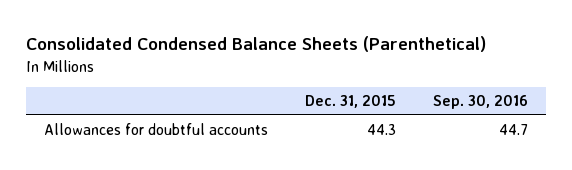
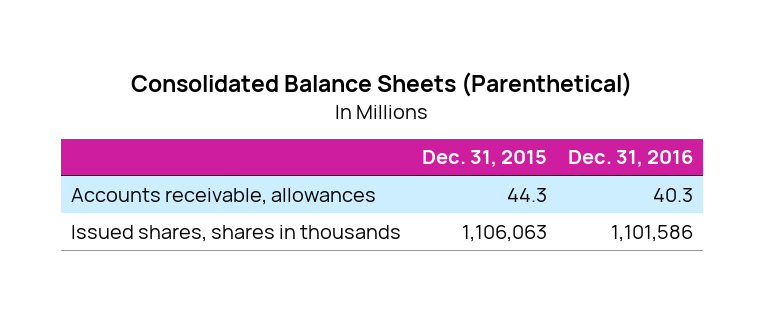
[25,36,486,53] Consolidated Condensed Balance Sheets (Parenthetical) -> [131,71,633,97] Consolidated Balance Sheets (Parenthetical)
[432,95,528,110] Sep. 30, 2016 -> none
none -> [567,150,693,168] Dec. 31, 2016
[44,123,269,136] Allowances for doubtful accounts -> [71,187,377,205] Accounts receivable, allowances
none -> [71,224,402,242] Issued shares, shares in thousands

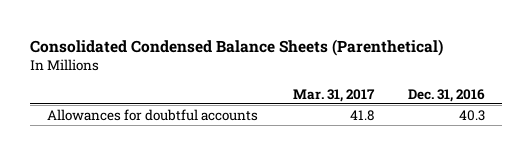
[131,71,633,97] Consolidated Balance Sheets (Parenthetical) -> [30,38,444,56] Consolidated Condensed Balance Sheets (Parenthetical)
[422,150,548,168] Dec. 31, 2015 -> none
none -> [292,88,375,102] Mar. 31, 2017
[71,224,402,242] Issued shares, shares in thousands -> none
[71,187,377,205] Accounts receivable, allowances -> [47,108,259,121] Allowances for doubtful accounts

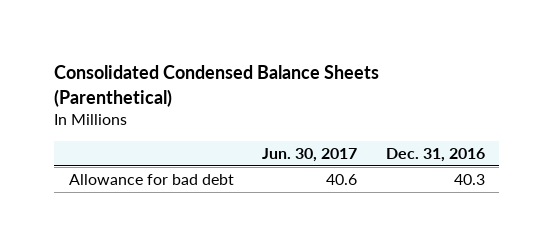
[292,88,375,102] Mar. 31, 2017 -> none
none -> [262,147,358,162] Jun. 30, 2017
[47,108,259,121] Allowances for doubtful accounts -> [68,174,234,186] Allowance for bad debt

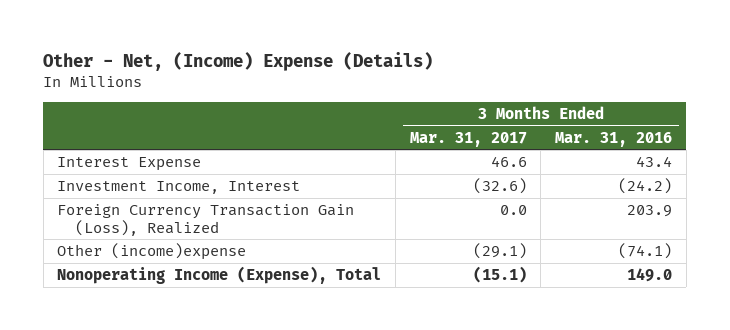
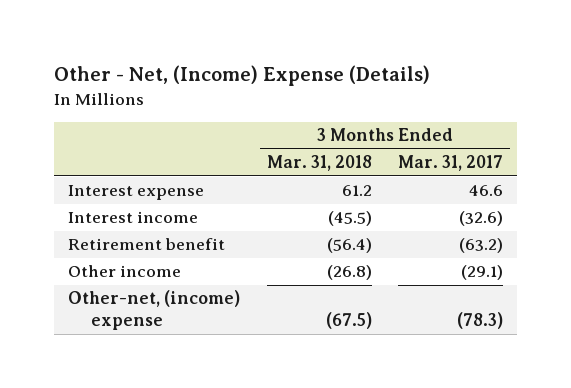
[555,131,673,147] Mar. 31, 2016 -> none
none -> [266,155,372,172] Mar. 31, 2018
[57,204,355,236] Foreign Currency Transaction Gain (Loss), Realized -> none
[57,157,202,172] Interest Expense -> [67,185,204,201] Interest expense
[57,181,301,195] Investment Income, Interest -> [67,211,198,224] Interest income
none -> [67,238,225,251] Retirement benefit
[57,243,247,261] Other (income)expense -> [67,265,181,278] Other income
[57,266,382,285] Nonoperating Income (Expense), Total -> [67,290,240,331] Other-net, (income) expense
[472,266,527,284] (15.1) -> [457,312,504,330] (78.3)

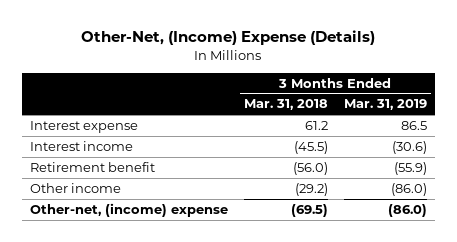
[54,65,431,87] Other - Net, (Income) Expense (Details) -> [81,29,376,45] Other-Net, (Income) Expense (Details)
[398,155,504,172] Mar. 31, 2017 -> none
none -> [344,99,428,111] Mar. 31, 2019
[326,238,372,254] (56.4) -> [292,161,328,175] (56.0)
[326,265,372,281] (26.8) -> [294,182,328,196] (29.2)
[325,312,372,330] (67.5) -> [290,203,328,217] (69.5)

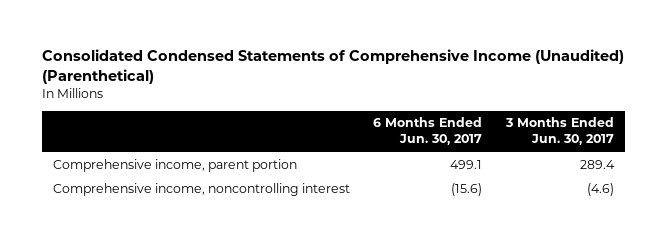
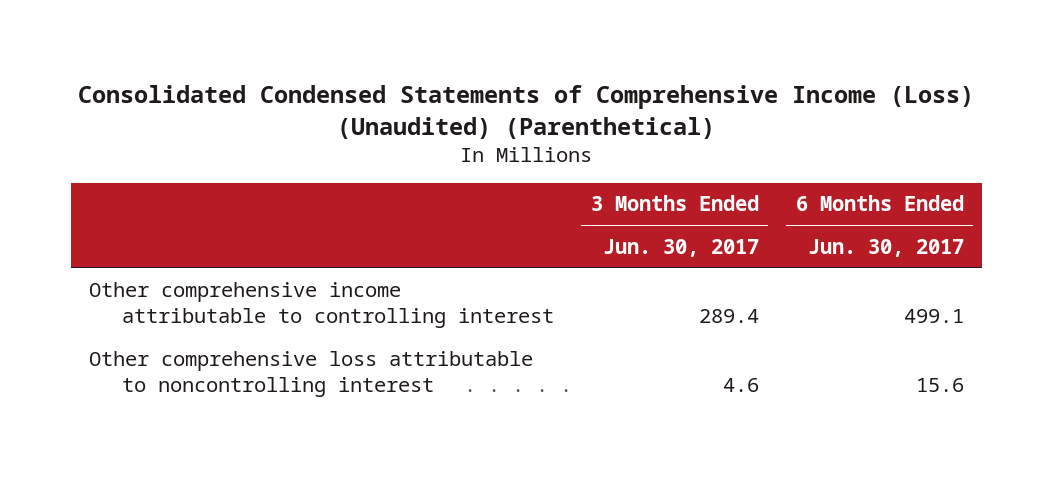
[41,49,624,84] Consolidated Condensed Statements of Comprehensive Income (Unaudited) (Parenthetical) -> [78,84,975,139] Consolidated Condensed Statements of Comprehensive Income (Loss) (Unaudited) (Parenthetical)
[53,158,298,172] Comprehensive income, parent portion -> [89,281,554,329] Other comprehensive income attributable to controlling interest
[53,182,351,196] Comprehensive income, noncontrolling interest -> [89,350,534,398] Other comprehensive loss attributable to noncontrolling interest
[451,182,483,196] (15.6) -> [915,378,964,393] 15.6
[586,182,614,196] (4.6) -> [722,378,759,393] 4.6

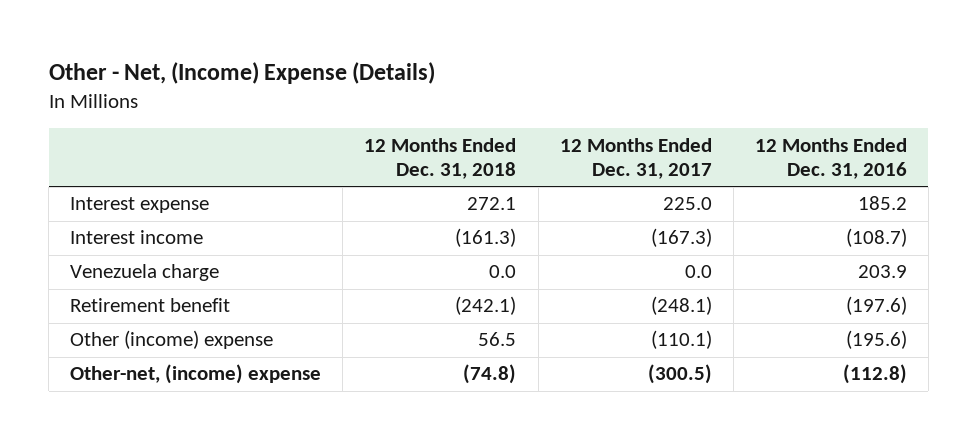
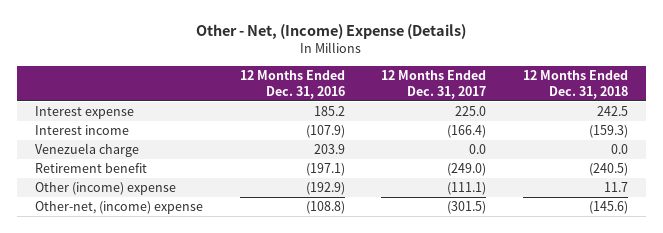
[467,197,517,211] 272.1 -> [596,106,628,117] 242.5
[455,228,517,248] (161.3) -> [588,125,628,139] (159.3)
[650,228,712,248] (167.3) -> [447,125,487,139] (166.4)
[845,228,907,248] (108.7) -> [305,125,345,139] (107.9)
[455,296,517,316] (242.1) -> [588,163,628,177] (240.5)
[650,296,712,316] (248.1) -> [447,163,487,177] (249.0)
[845,296,907,316] (197.6) -> [305,163,345,177] (197.1)
[478,332,517,347] 56.5 -> [603,182,628,193] 11.7
[650,330,712,350] (110.1) -> [447,182,487,196] (111.1)
[845,330,907,350] (195.6) -> [305,182,345,196] (192.9)
[463,364,517,385] (74.8) -> [588,201,628,215] (145.6)
[647,364,712,385] (300.5) -> [447,201,487,215] (301.5)
[842,364,907,385] (112.8) -> [305,201,345,215] (108.8)

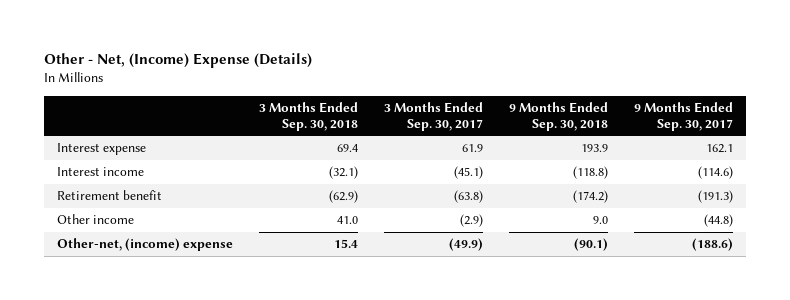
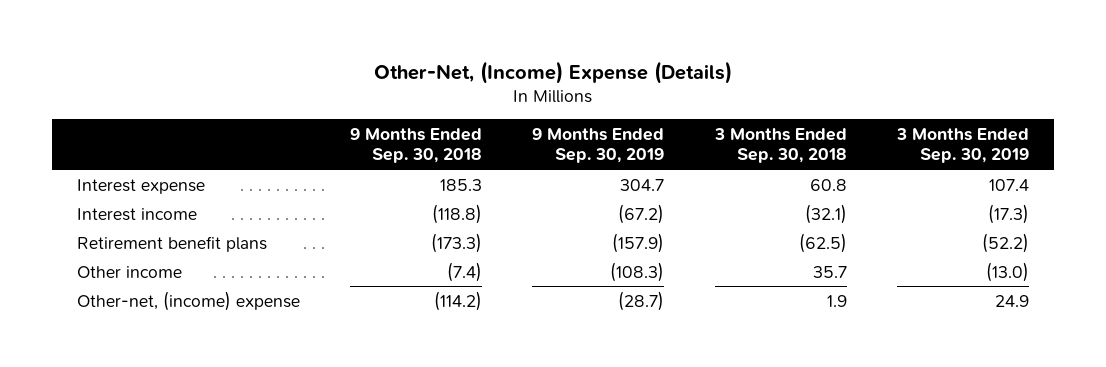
[43,53,312,69] Other - Net, (Income) Expense (Details) -> [373,60,732,84] Other-Net, (Income) Expense (Details)
[383,101,483,131] 3 Months Ended Sep. 30, 2017 -> none
[634,101,734,131] 9 Months Ended Sep. 30, 2017 -> none
none -> [532,127,665,164] 9 Months Ended Sep. 30, 2019
none -> [896,127,1030,164] 3 Months Ended Sep. 30, 2019
[336,144,358,153] 69.4 -> [809,178,847,191] 60.8
[580,144,608,153] 193.9 -> [440,178,483,191] 185.3
[56,190,162,201] Retirement benefit -> [76,235,267,252] Retirement benefit plans
[328,190,358,204] (62.9) -> [798,232,847,253] (62.5)
[572,190,608,204] (174.2) -> [431,232,483,253] (173.3)
[336,216,358,225] 41.0 -> [812,265,847,278] 35.7
[592,216,608,225] 9.0 -> [447,261,483,282] (7.4)
[333,239,358,249] 15.4 -> [826,294,847,307] 1.9
[573,238,608,252] (90.1) -> [434,290,483,311] (114.2)

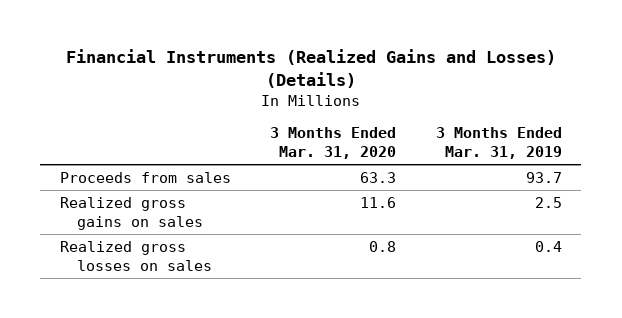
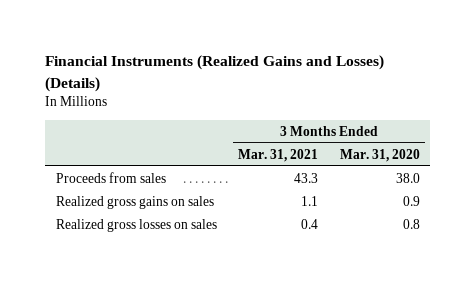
[435,127,562,159] 3 Months Ended Mar. 31, 2019 -> none
none -> [238,148,319,162] Mar. 31, 2021
[360,172,397,184] 63.3 -> [395,172,420,183] 38.0
[360,197,397,209] 11.6 -> [402,195,420,206] 0.9

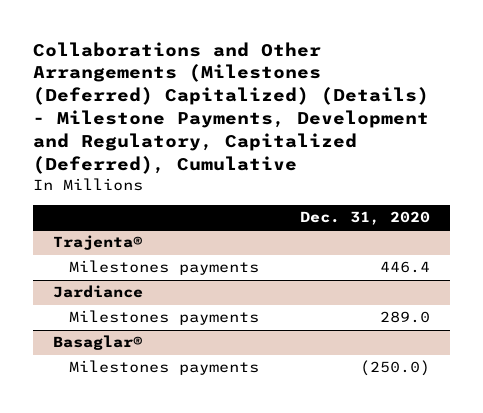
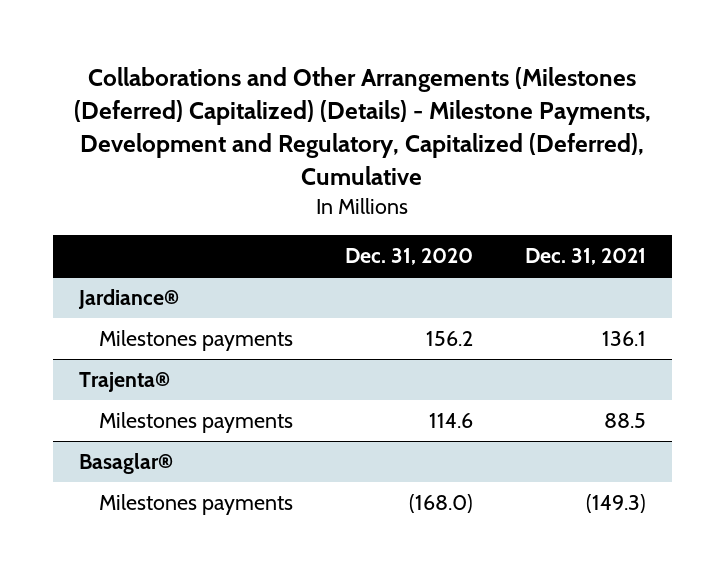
none -> [524,248,646,266] Dec. 31, 2021
none -> [77,289,179,310] Jardiance®
none -> [98,330,293,352] Milestones payments
[53,285,144,299] Jardiance -> none
[69,310,260,326] Milestones payments -> none
[379,261,430,274] 446.4 -> [428,413,473,429] 114.6
[359,360,430,377] (250.0) -> [408,494,473,514] (168.0)

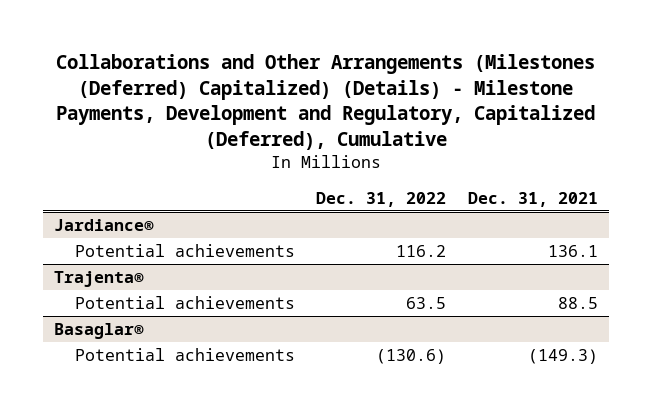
[344,248,473,266] Dec. 31, 2020 -> none
none -> [316,191,447,207] Dec. 31, 2022
[98,330,293,352] Milestones payments -> [74,243,295,257] Potential achievements
[98,412,293,434] Milestones payments -> [74,295,295,309] Potential achievements
[98,494,293,516] Milestones payments -> [74,347,295,361] Potential achievements

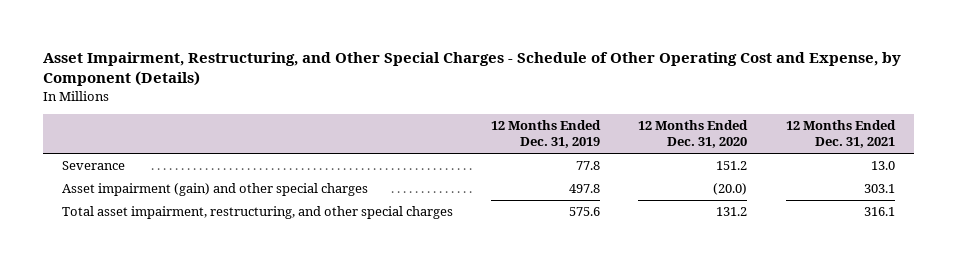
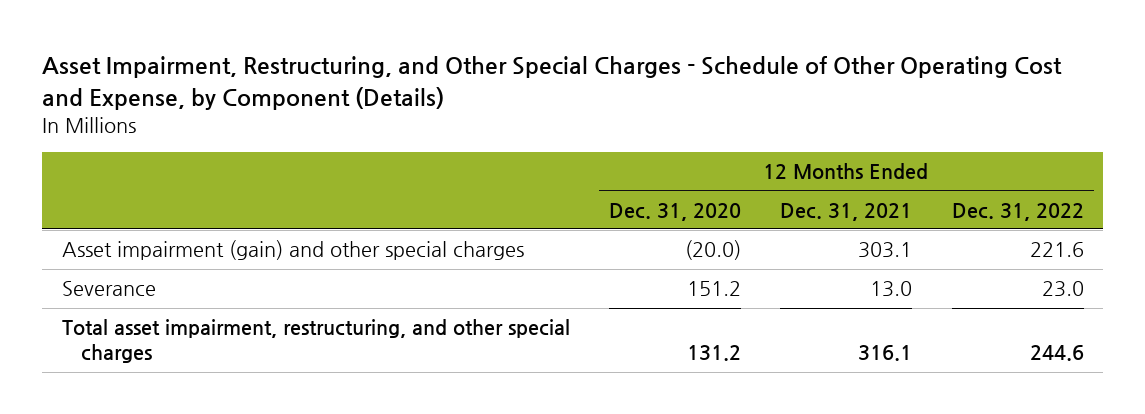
[491,120,602,149] 12 Months Ended Dec. 31, 2019 -> none
none -> [951,202,1084,221] Dec. 31, 2022
[61,161,125,171] Severance -> [61,281,156,297] Severance

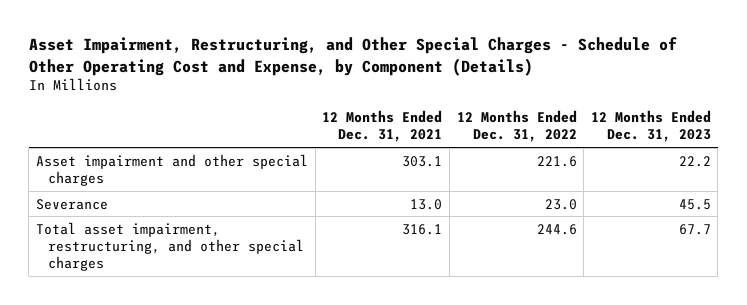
[609,202,742,221] Dec. 31, 2020 -> none
none -> [590,109,711,143] 12 Months Ended Dec. 31, 2023
[61,240,524,261] Asset impairment (gain) and other special charges -> [36,153,309,186] Asset impairment and other special charges

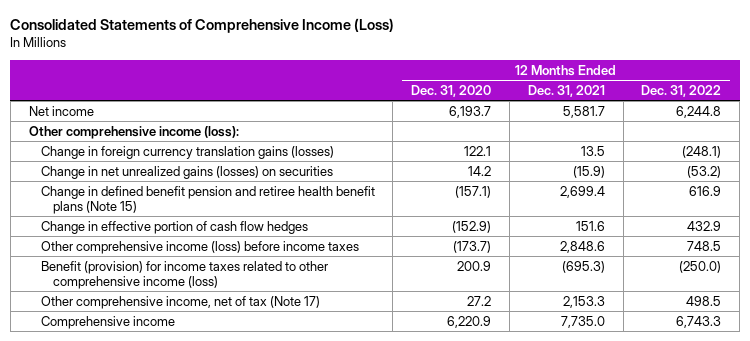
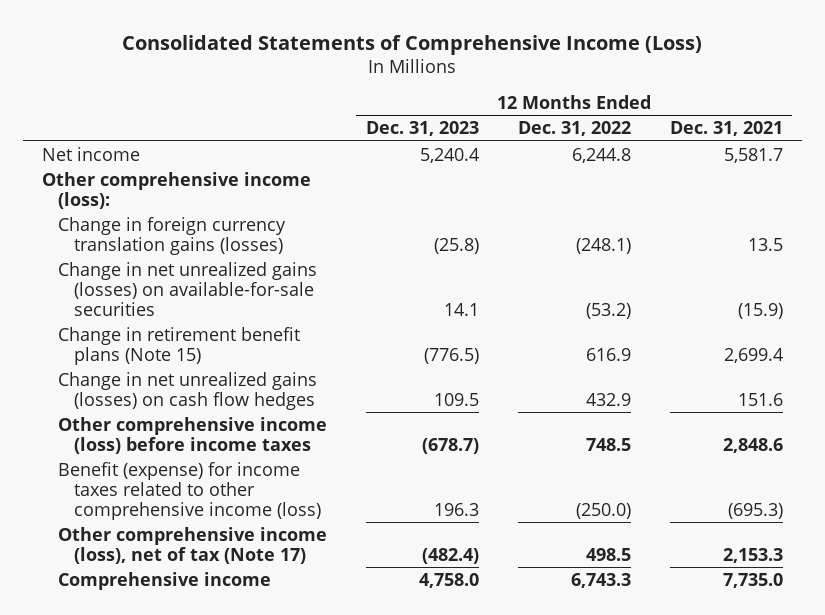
[411,84,492,97] Dec. 31, 2020 -> none
none -> [365,121,479,137] Dec. 31, 2023
[40,165,333,179] Change in net unrealized gains (losses) on securities -> [57,261,317,316] Change in net unrealized gains (losses) on available-for-sale securities
[40,185,375,215] Change in defined benefit pension and retiree health benefit plans (Note 15) -> [57,326,300,365] Change in retirement benefit plans (Note 15)
[40,220,308,234] Change in effective portion of cash flow hedges -> [57,371,317,410] Change in net unrealized gains (losses) on cash flow hedges
[40,260,328,290] Benefit (provision) for income taxes related to other comprehensive income (loss) -> [57,461,321,520] Benefit (expense) for income taxes related to other comprehensive income (loss)
[40,295,320,309] Other comprehensive income, net of tax (Note 17) -> [57,526,327,564] Other comprehensive income (loss), net of tax (Note 17)

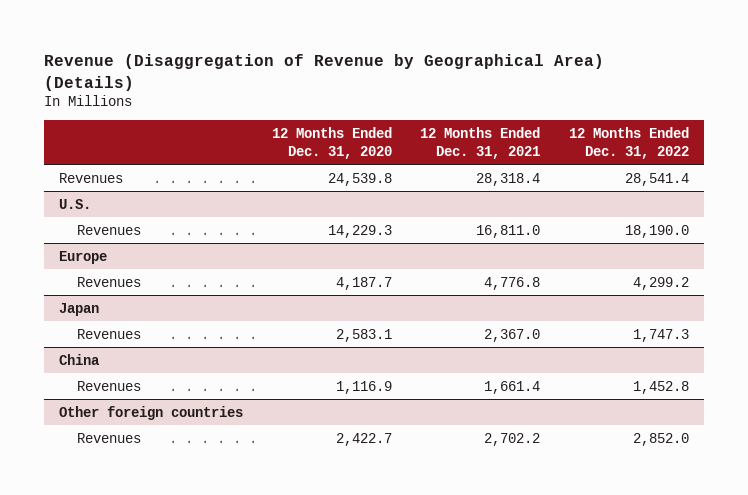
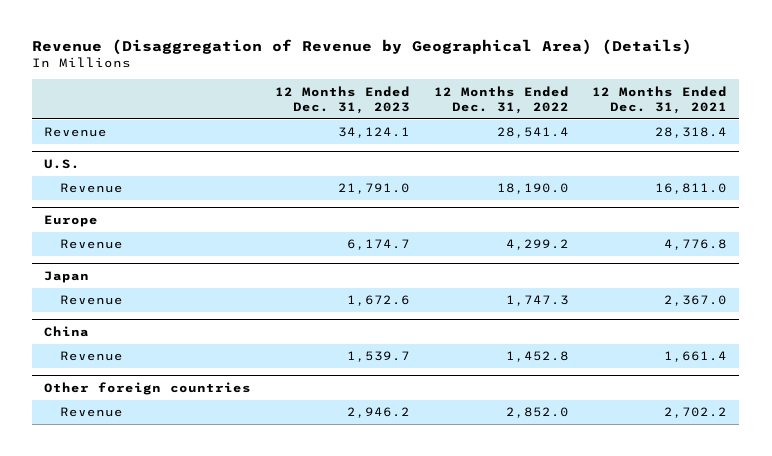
[271,126,392,159] 12 Months Ended Dec. 31, 2020 -> none
none -> [274,85,410,114] 12 Months Ended Dec. 31, 2023
[58,172,123,183] Revenues -> [44,127,108,138] Revenue
[77,224,142,235] Revenues -> [59,183,123,194] Revenue
[77,276,142,287] Revenues -> [59,239,123,250] Revenue
[77,328,142,339] Revenues -> [59,295,123,306] Revenue
[77,380,142,391] Revenues -> [59,351,123,362] Revenue
[77,432,142,443] Revenues -> [59,407,123,418] Revenue

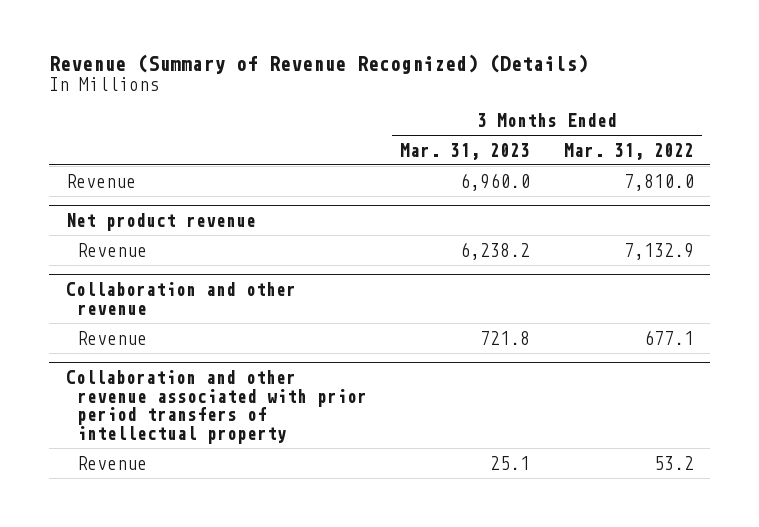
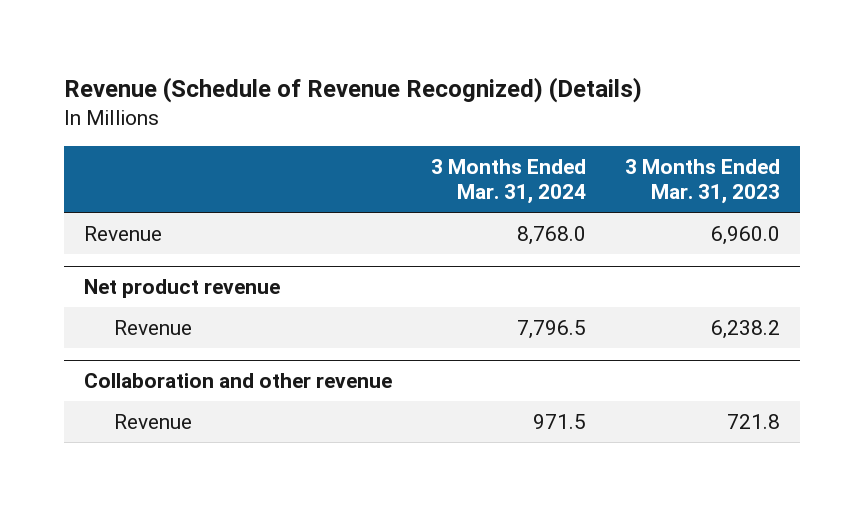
[49,54,589,75] Revenue (Summary of Revenue Recognized) (Details) -> [64,76,643,103] Revenue (Schedule of Revenue Recognized) (Details)
[563,142,694,160] Mar. 31, 2022 -> none
none -> [430,159,586,205] 3 Months Ended Mar. 31, 2024
[65,369,368,445] Collaboration and other revenue associated with prior period transfers of intellectual property -> none
[77,455,148,470] Revenue -> none

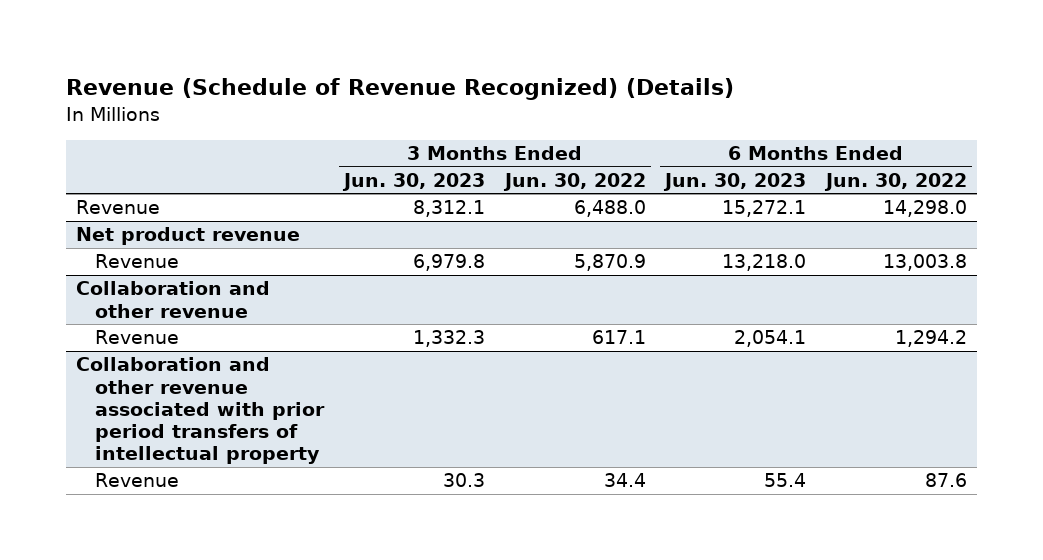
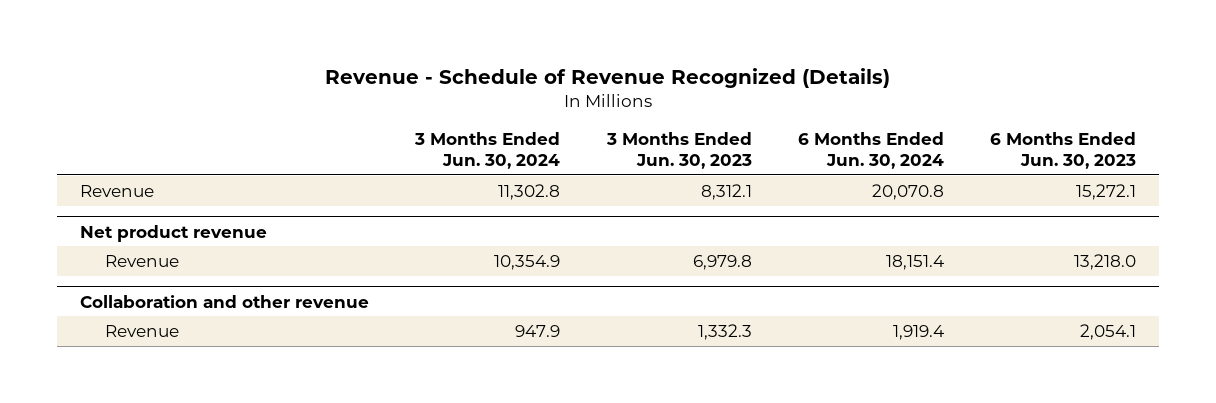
[65,78,734,101] Revenue (Schedule of Revenue Recognized) (Details) -> [325,67,891,88] Revenue - Schedule of Revenue Recognized (Details)
[502,173,646,192] Jun. 30, 2022 -> none
[824,173,968,192] Jun. 30, 2022 -> none
none -> [414,132,561,169] 3 Months Ended Jun. 30, 2024
none -> [797,132,944,169] 6 Months Ended Jun. 30, 2024
[75,357,325,465] Collaboration and other revenue associated with prior period transfers of intellectual property -> none
[94,473,179,488] Revenue -> none

